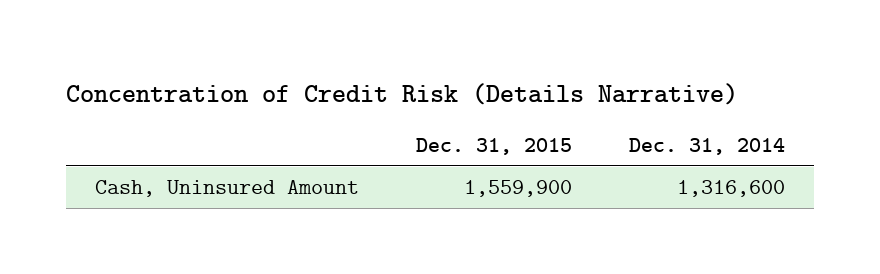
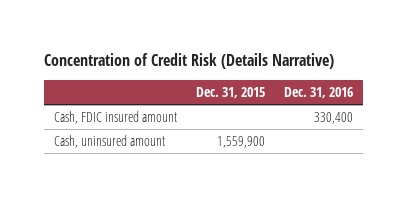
[629,138,786,156] Dec. 31, 2014 -> none
none -> [284,86,354,98] Dec. 31, 2016
none -> [54,111,178,125] Cash, FDIC insured amount
[94,180,359,198] Cash, Uninsured Amount -> [54,135,166,149] Cash, uninsured amount

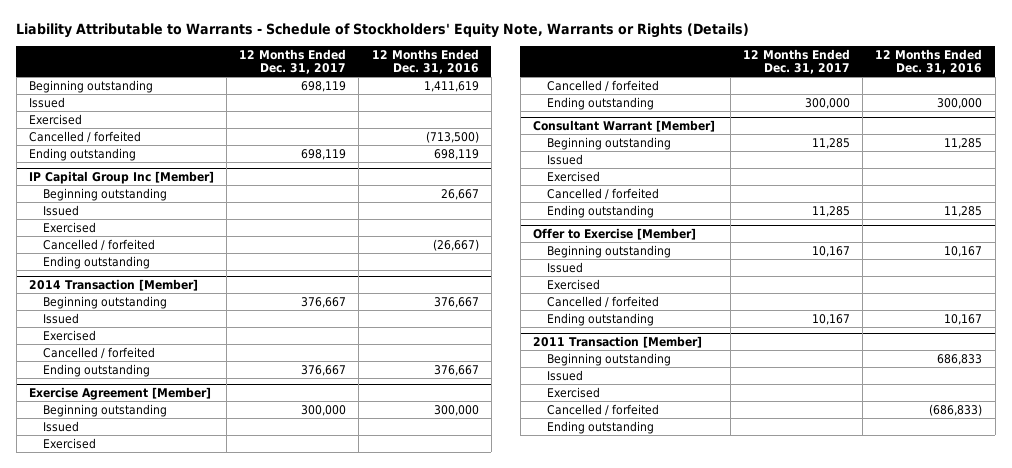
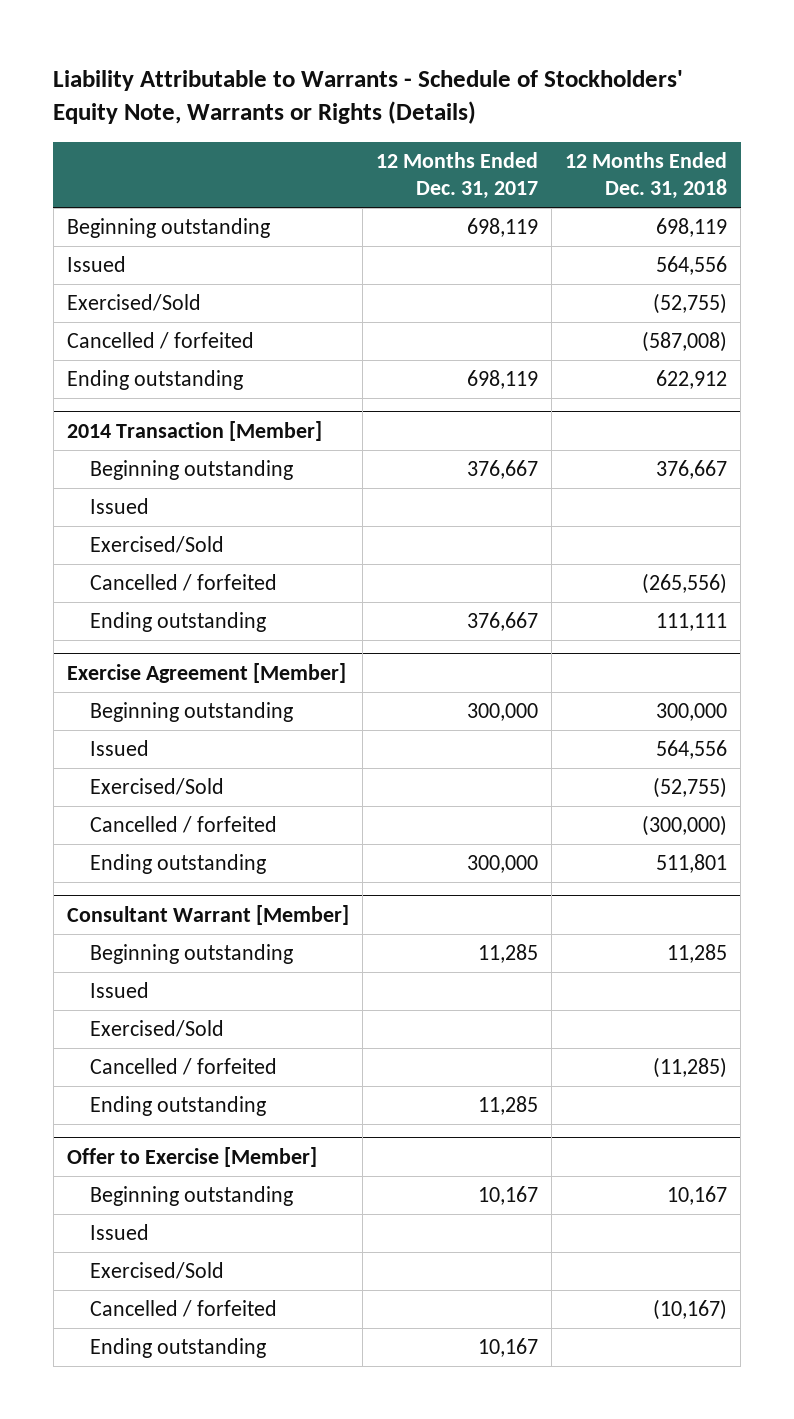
[371,48,479,75] 12 Months Ended Dec. 31, 2016 -> none
none -> [565,151,728,200] 12 Months Ended Dec. 31, 2018
[29,113,83,125] Exercised -> [67,293,202,311] Exercised/Sold
[29,171,215,185] IP Capital Group Inc [Member] -> none
[42,187,167,201] Beginning outstanding -> none
[42,204,79,216] Issued -> none
[42,221,96,233] Exercised -> none
[42,238,155,251] Cancelled / forfeited -> none
[42,255,150,269] Ending outstanding -> none
[42,329,96,341] Exercised -> [89,535,224,553] Exercised/Sold
[42,437,96,449] Exercised -> [89,777,224,795] Exercised/Sold
[546,170,600,182] Exercised -> [89,1019,224,1037] Exercised/Sold
[546,278,600,290] Exercised -> [89,1261,224,1279] Exercised/Sold
[532,336,702,349] 2011 Transaction [Member] -> none
[546,352,671,366] Beginning outstanding -> none
[546,369,583,381] Issued -> none
[546,386,600,398] Exercised -> none
[546,403,659,416] Cancelled / forfeited -> none
[546,420,654,434] Ending outstanding -> none

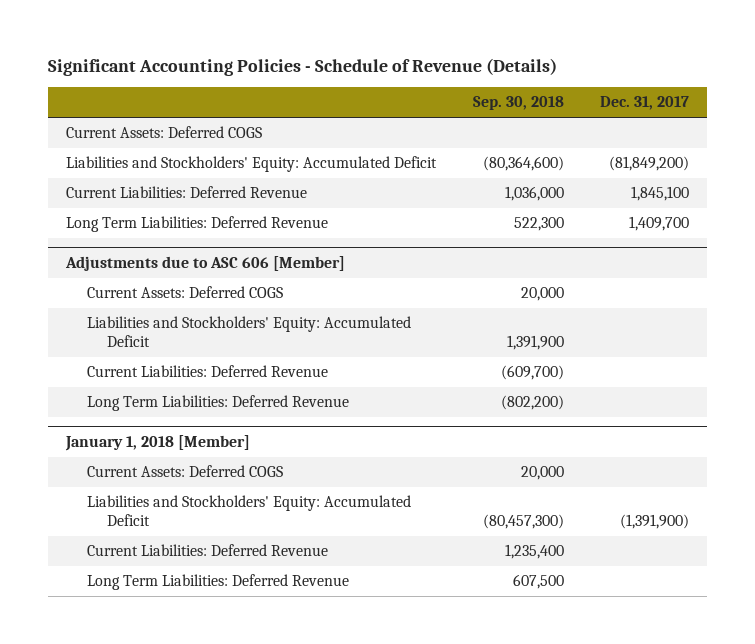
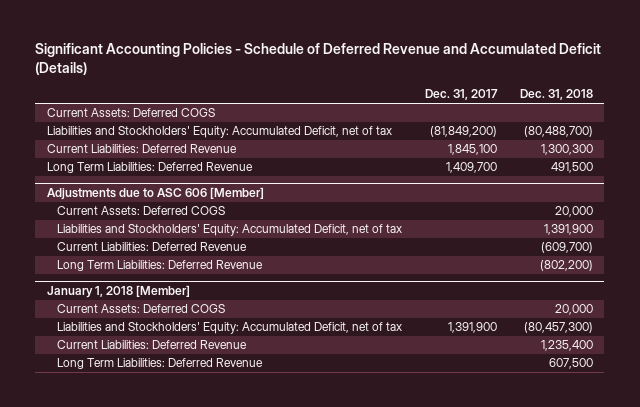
[48,57,558,76] Significant Accounting Policies - Schedule of Revenue (Details) -> [35,43,602,75] Significant Accounting Policies - Schedule of Deferred Revenue and Accumulated Deficit (Details)
[472,96,564,111] Sep. 30, 2018 -> none
none -> [519,89,593,101] Dec. 31, 2018
[66,156,438,173] Liabilities and Stockholders' Equity: Accumulated Deficit -> [46,126,392,139] Liabilities and Stockholders' Equity: Accumulated Deficit, net of tax
[86,316,411,348] Liabilities and Stockholders' Equity: Accumulated Deficit -> [57,224,403,237] Liabilities and Stockholders' Equity: Accumulated Deficit, net of tax
[86,495,411,527] Liabilities and Stockholders' Equity: Accumulated Deficit -> [57,322,403,335] Liabilities and Stockholders' Equity: Accumulated Deficit, net of tax
[619,514,689,530] (1,391,900) -> [448,322,498,334] 1,391,900

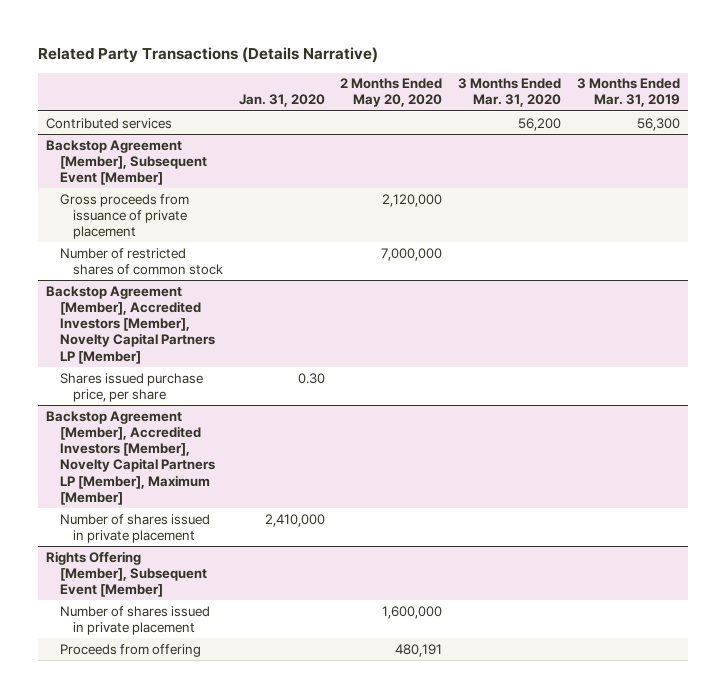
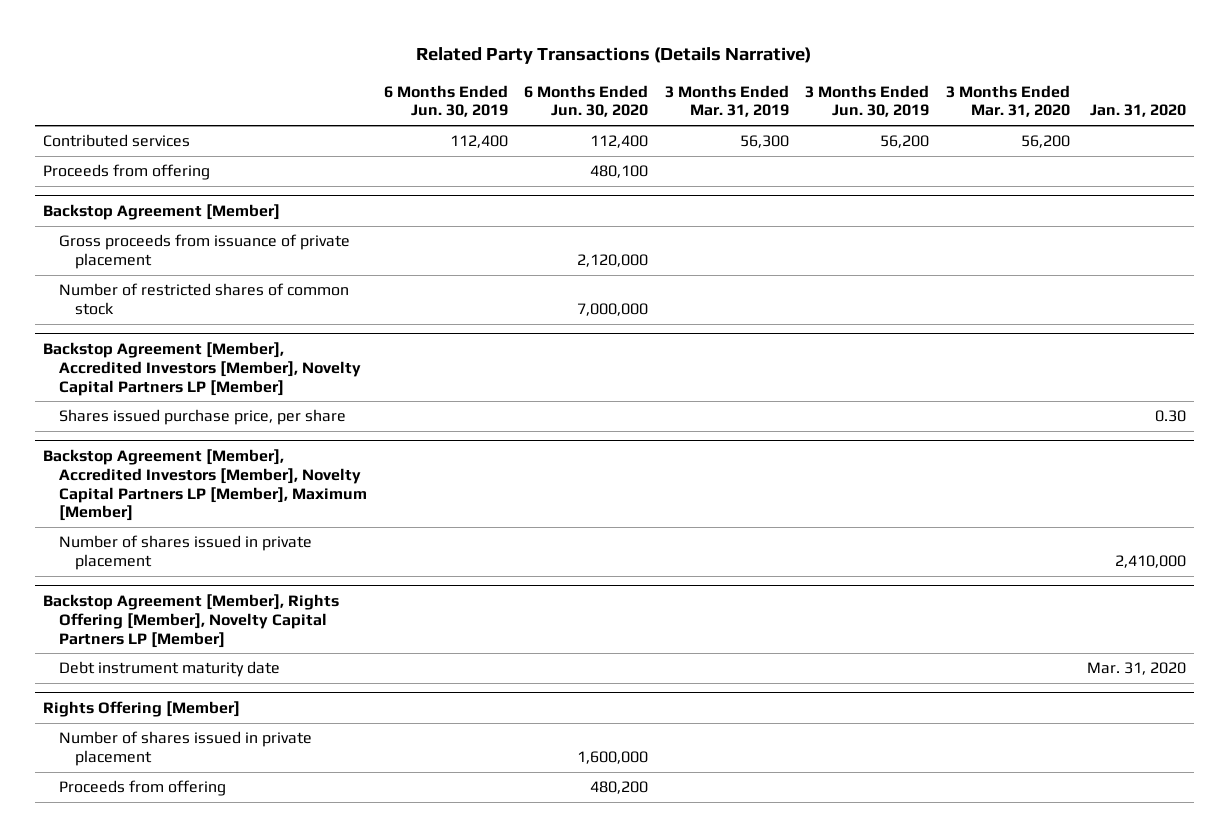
[340,78,443,108] 2 Months Ended May 20, 2020 -> none
none -> [383,84,508,118] 6 Months Ended Jun. 30, 2019
none -> [524,84,649,118] 6 Months Ended Jun. 30, 2020
none -> [805,84,930,118] 3 Months Ended Jun. 30, 2019
none -> [43,164,211,181] Proceeds from offering
[46,139,207,186] Backstop Agreement [Member], Subsequent Event [Member] -> [43,203,281,220] Backstop Agreement [Member]
none -> [43,593,340,648] Backstop Agreement [Member], Rights Offering [Member], Novelty Capital Partners LP [Member]
none -> [59,661,281,678] Debt instrument maturity date
[46,550,207,598] Rights Offering [Member], Subsequent Event [Member] -> [43,700,241,717] Rights Offering [Member]

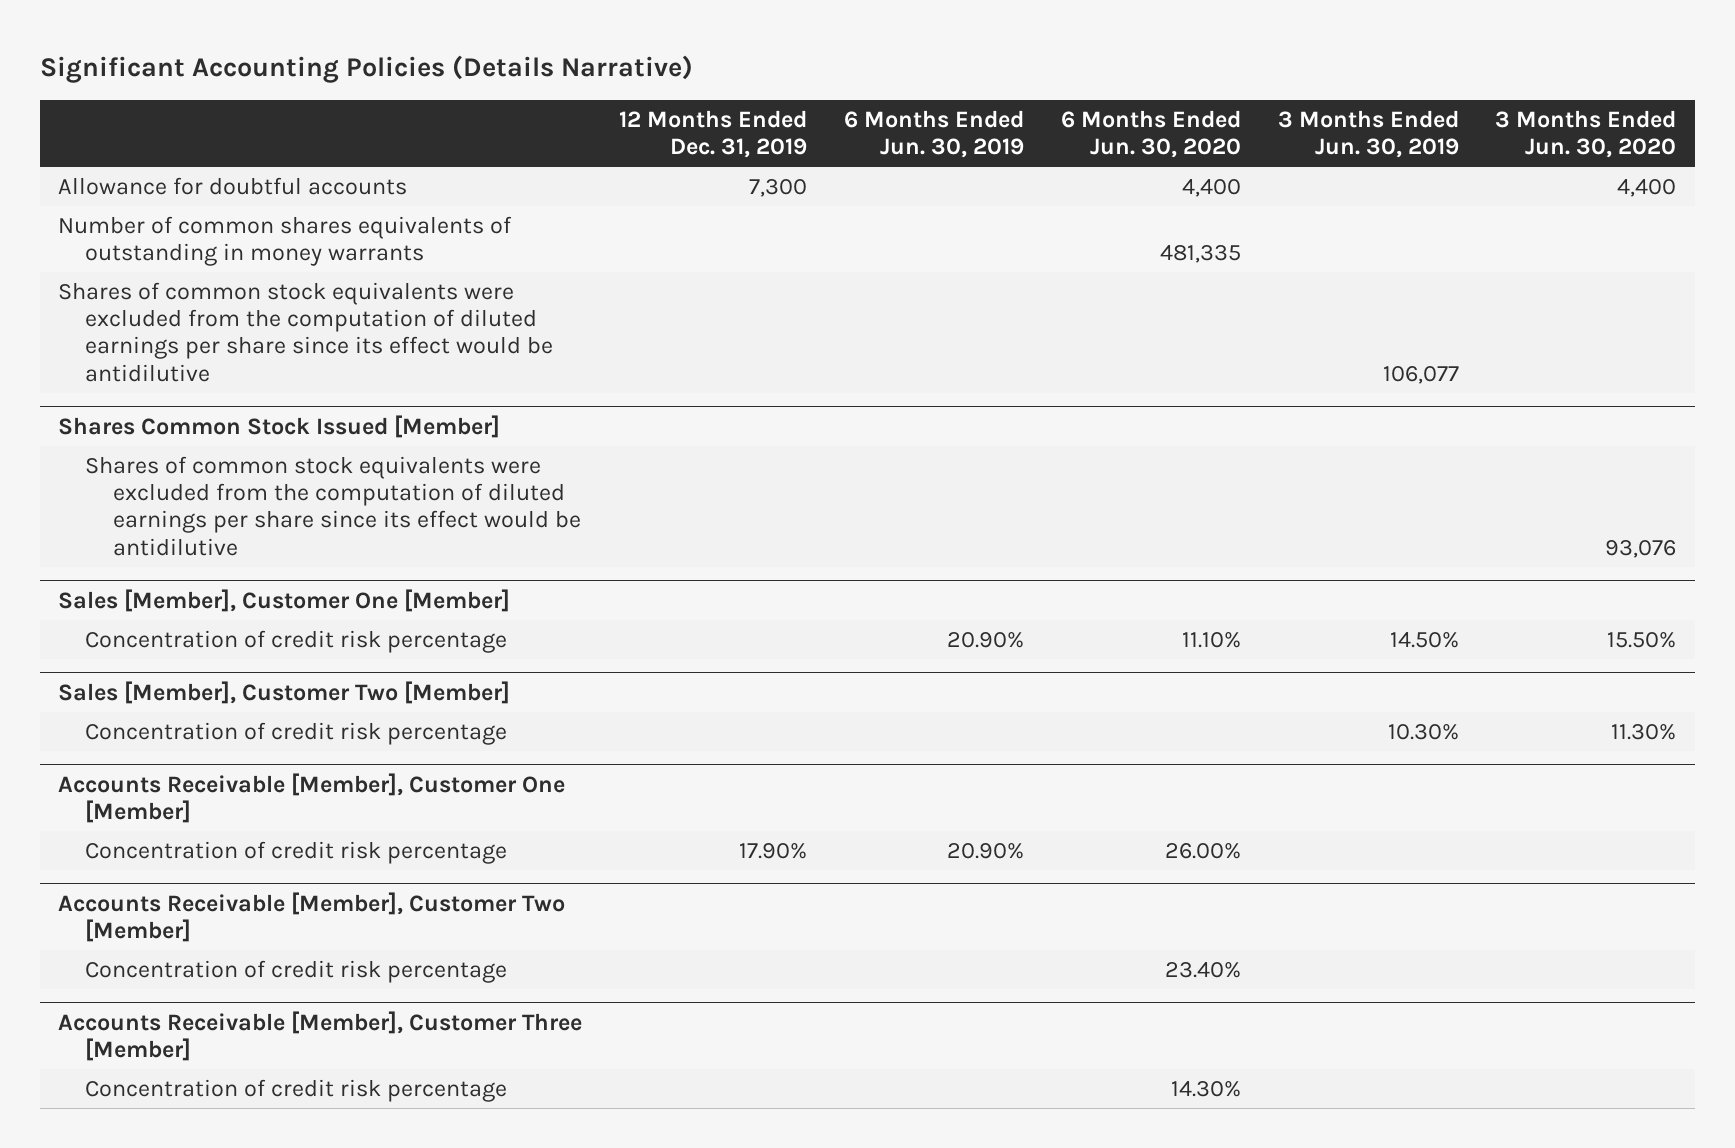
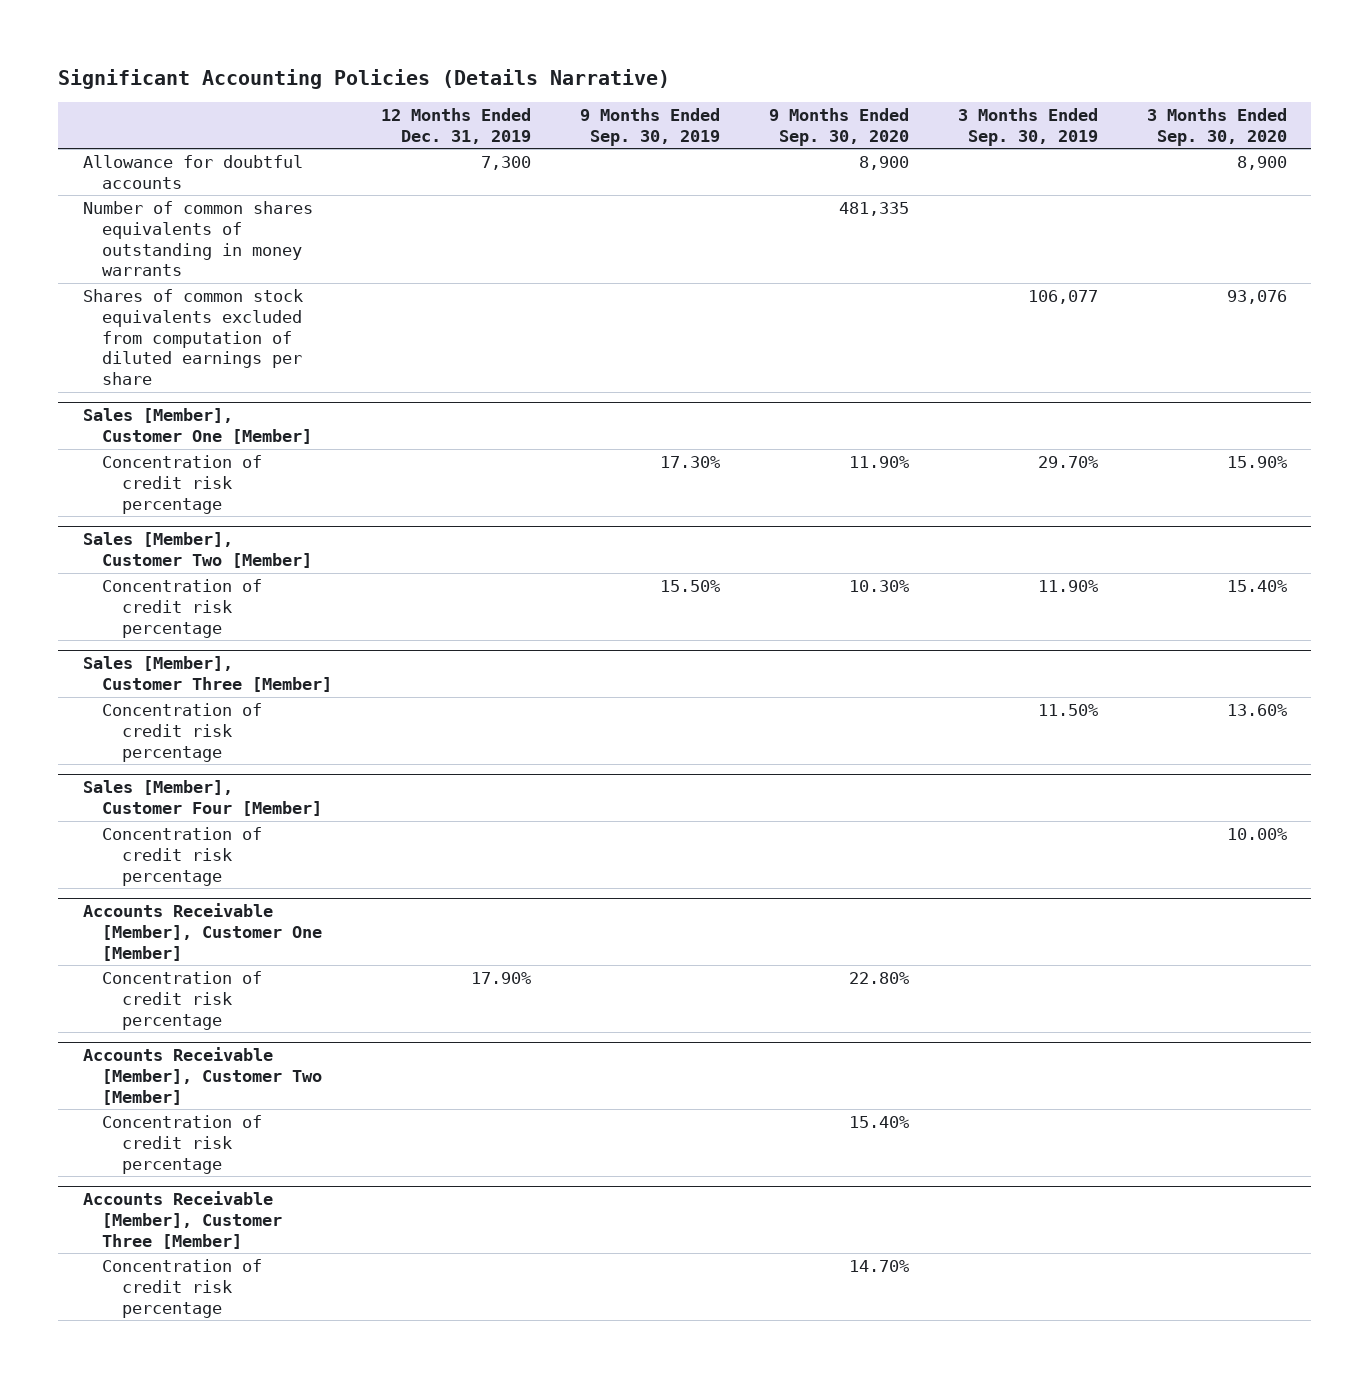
[843,109,1024,158] 6 Months Ended Jun. 30, 2019 -> none
[1060,109,1241,158] 6 Months Ended Jun. 30, 2020 -> none
[1277,109,1459,158] 3 Months Ended Jun. 30, 2019 -> none
[1495,109,1677,158] 3 Months Ended Jun. 30, 2020 -> none
none -> [580,107,721,146] 9 Months Ended Sep. 30, 2019
none -> [768,107,909,146] 9 Months Ended Sep. 30, 2020
none -> [957,107,1098,146] 3 Months Ended Sep. 30, 2019
none -> [1146,107,1287,146] 3 Months Ended Sep. 30, 2020
[58,414,501,438] Shares Common Stock Issued [Member] -> none
[85,456,581,556] Shares of common stock equivalents were excluded from the computation of diluted earnings per share since its effect would be antidilutive -> none
[58,282,554,382] Shares of common stock equivalents were excluded from the computation of diluted earnings per share since its effect would be antidilutive -> [82,288,303,386] Shares of common stock equivalents excluded from computation of diluted earnings per share
none -> [82,656,333,693] Sales [Member], Customer Three [Member]
none -> [102,702,263,762] Concentration of credit risk percentage
none -> [82,780,323,817] Sales [Member], Customer Four [Member]
none -> [102,826,263,886] Concentration of credit risk percentage

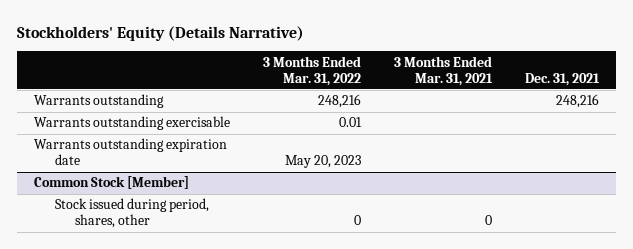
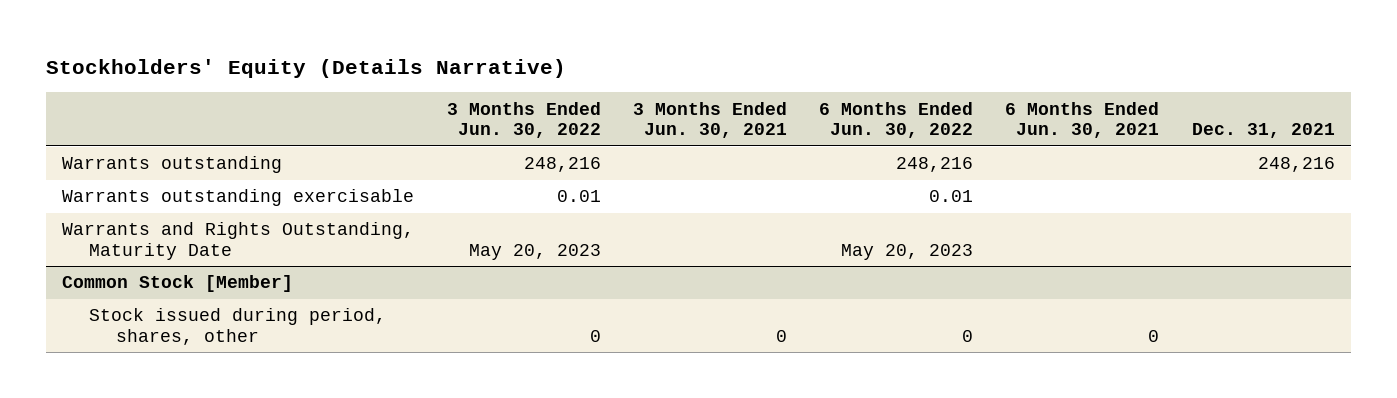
[262,55,361,86] 3 Months Ended Mar. 31, 2022 -> none
[394,55,494,86] 3 Months Ended Mar. 31, 2021 -> none
none -> [446,101,601,139] 3 Months Ended Jun. 30, 2022
none -> [632,101,787,139] 3 Months Ended Jun. 30, 2021
none -> [819,101,974,139] 6 Months Ended Jun. 30, 2022
none -> [1005,101,1160,139] 6 Months Ended Jun. 30, 2021
[33,138,227,166] Warrants outstanding expiration date -> [62,222,415,261] Warrants and Rights Outstanding, Maturity Date

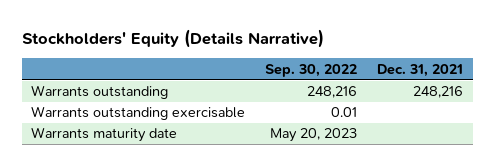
[446,101,601,139] 3 Months Ended Jun. 30, 2022 -> none
[632,101,787,139] 3 Months Ended Jun. 30, 2021 -> none
[819,101,974,139] 6 Months Ended Jun. 30, 2022 -> none
[1005,101,1160,139] 6 Months Ended Jun. 30, 2021 -> none
none -> [265,63,358,77] Sep. 30, 2022
[62,275,294,293] Common Stock [Member] -> none
[89,308,387,346] Stock issued during period, shares, other -> none
[62,222,415,261] Warrants and Rights Outstanding, Maturity Date -> [31,127,178,143] Warrants maturity date

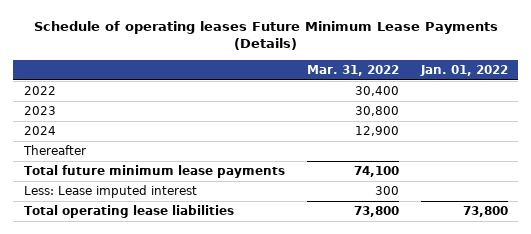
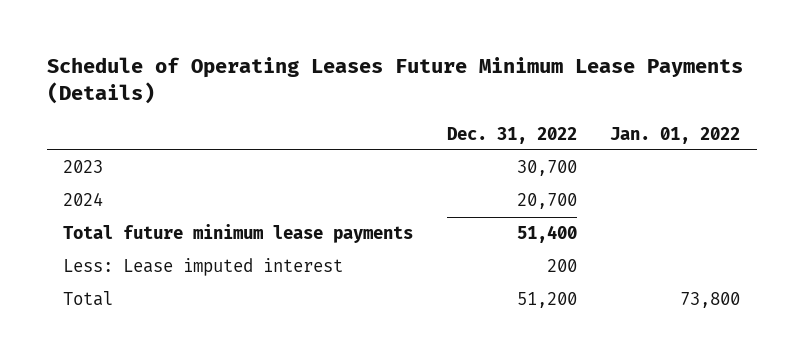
[33,20,498,51] Schedule of operating leases Future Minimum Lease Payments (Details) -> [46,57,743,105] Schedule of Operating Leases Future Minimum Lease Payments (Details)
[306,64,399,76] Mar. 31, 2022 -> none
none -> [446,126,577,144] Dec. 31, 2022
[23,86,56,96] 2022 -> none
[22,145,86,156] Thereafter -> none
[23,205,234,219] Total operating lease liabilities -> [63,291,114,307] Total

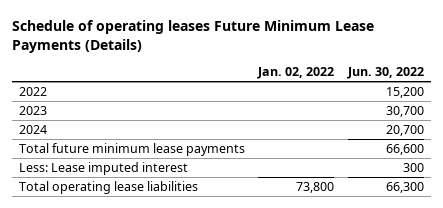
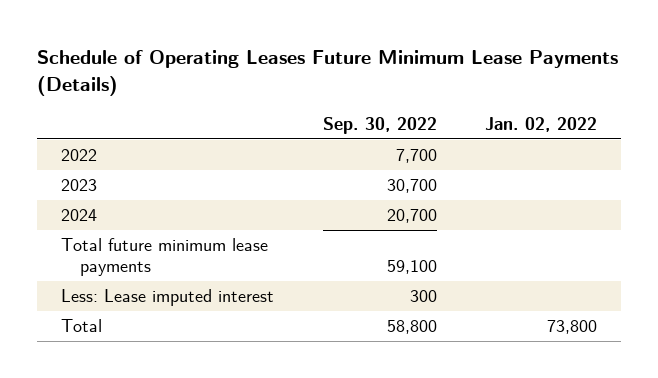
[11,19,374,53] Schedule of operating leases Future Minimum Lease Payments (Details) -> [36,50,618,97] Schedule of Operating Leases Future Minimum Lease Payments (Details)
[347,67,425,80] Jun. 30, 2022 -> none
none -> [322,116,437,134] Sep. 30, 2022
[18,180,198,194] Total operating lease liabilities -> [61,318,103,332] Total

